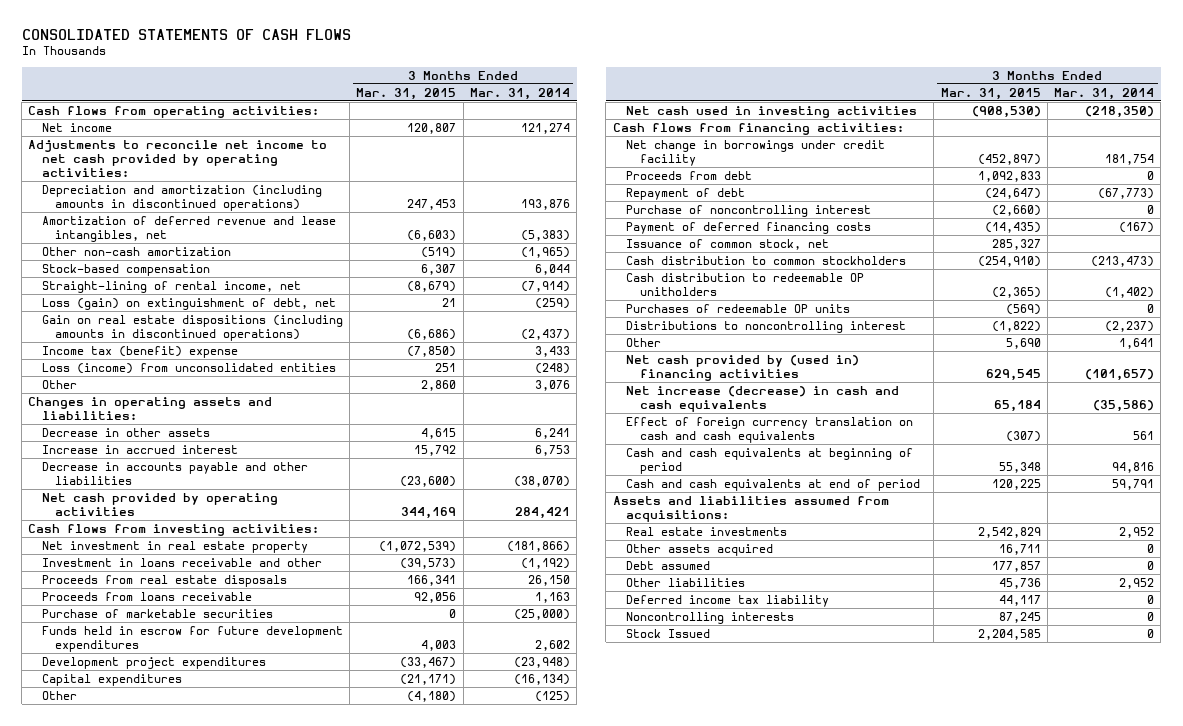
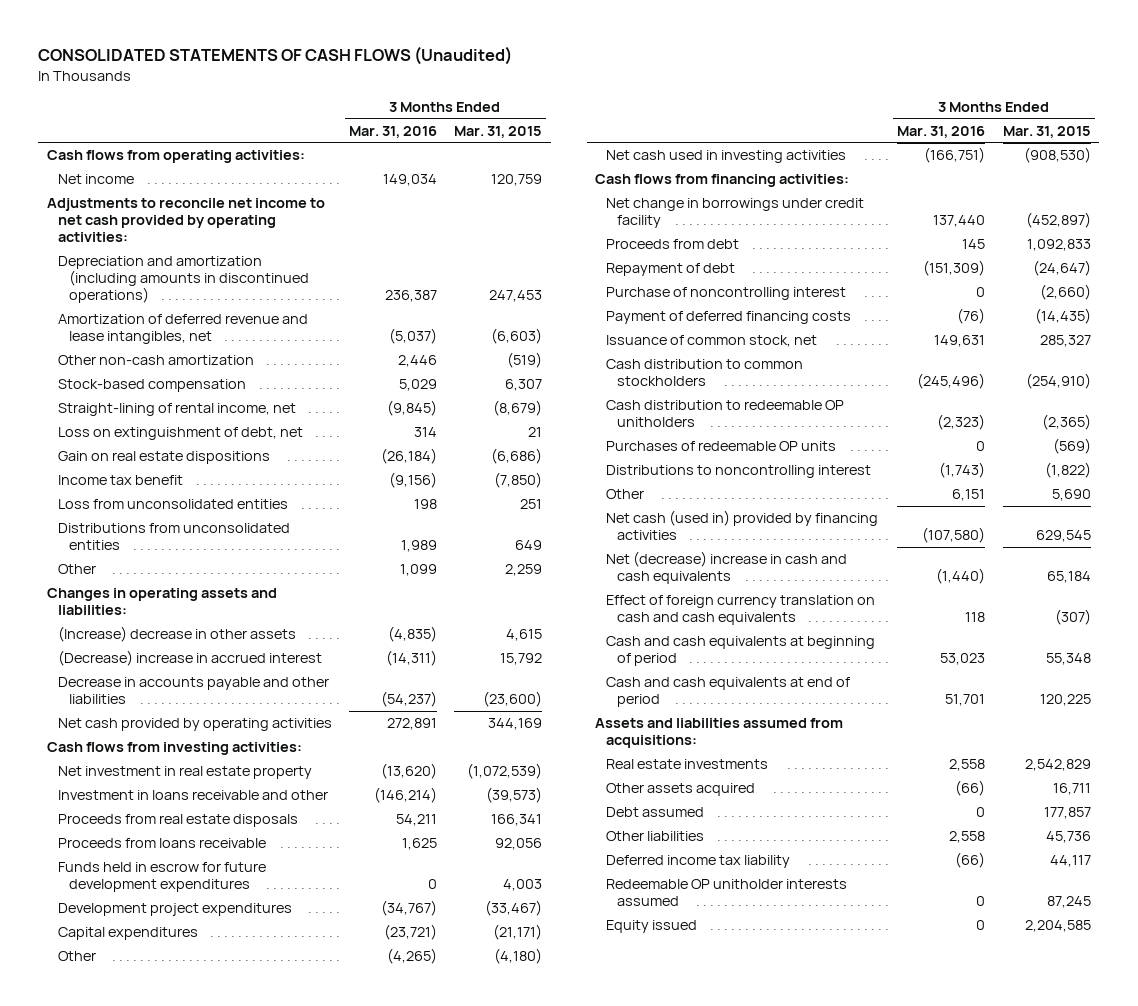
[21,28,351,40] CONSOLIDATED STATEMENTS OF CASH FLOWS -> [38,45,513,65] CONSOLIDATED STATEMENTS OF CASH FLOWS (Unaudited)
[469,87,570,100] Mar. 31, 2014 -> none
none -> [348,125,437,138] Mar. 31, 2016
[407,122,457,134] 120,807 -> [491,174,543,187] 120,759
[41,297,336,310] Loss (gain) on extinguishment of debt, net -> [57,427,303,441] Loss on extinguishment of debt, net
[41,314,343,341] Gain on real estate dispositions (including amounts in discontinued operations) -> [57,451,270,465] Gain on real estate dispositions
[41,345,238,358] Income tax (benefit) expense -> [57,475,183,486] Income tax benefit
[41,362,336,374] Loss (income) from unconsolidated entities -> [57,499,288,510] Loss from unconsolidated entities
none -> [57,523,290,551] Distributions from unconsolidated entities
[421,379,457,391] 2,860 -> [505,564,543,577] 2,259
[41,427,210,437] Decrease in other assets -> [57,626,296,643] (Increase) decrease in other assets
[41,444,238,454] Increase in accrued interest -> [57,650,322,667] (Decrease) increase in accrued interest
[41,608,273,618] Purchase of marketable securities -> none
[626,354,860,381] Net cash provided by (used in) financing activities -> [606,510,879,541] Net cash (used in) provided by financing activities
[626,385,900,412] Net increase (decrease) in cash and cash equivalents -> [606,551,848,585] Net (decrease) increase in cash and cash equivalents
[626,611,795,624] Noncontrolling interests -> [606,879,848,907] Redeemable OP unitholder interests assumed
[626,628,711,638] Stock Issued -> [606,920,698,934] Equity issued

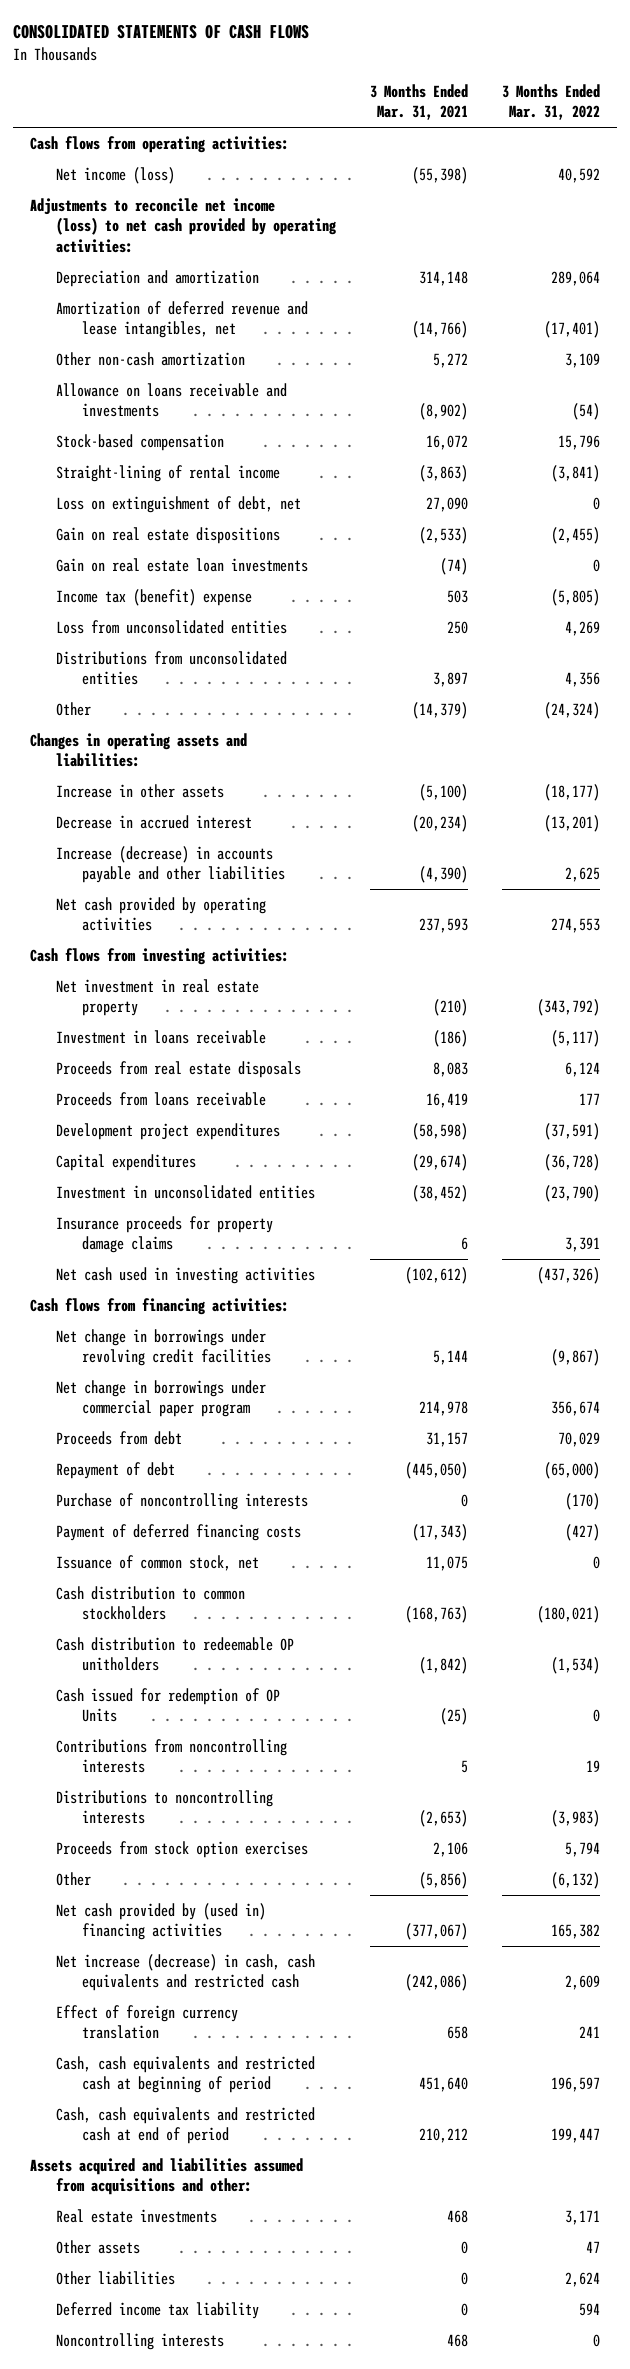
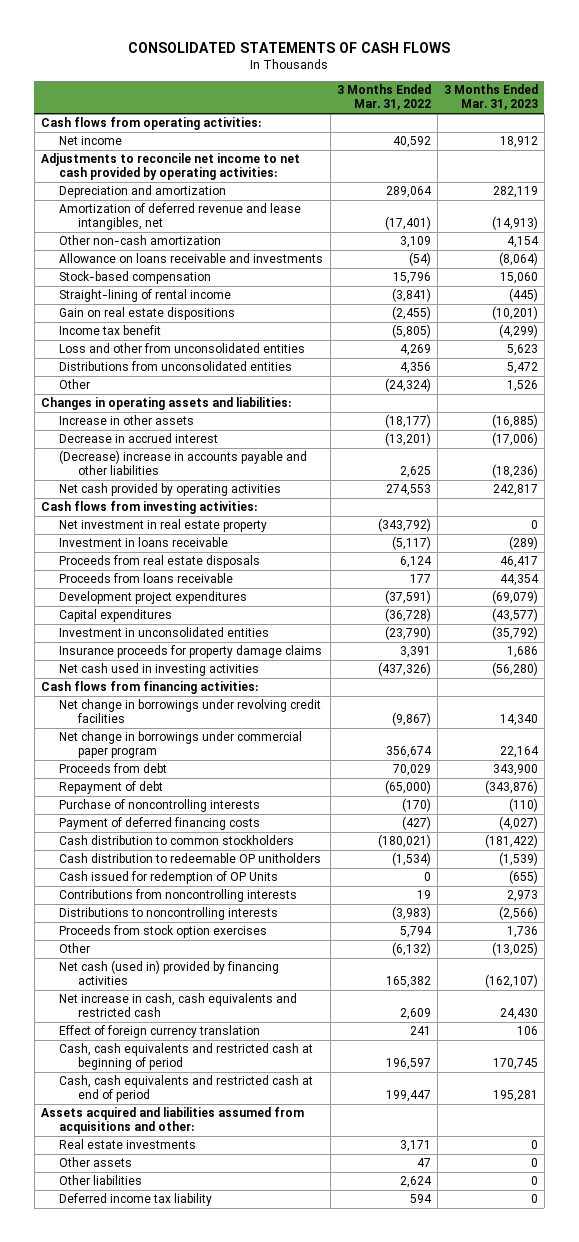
[369,83,468,121] 3 Months Ended Mar. 31, 2021 -> none
none -> [443,84,538,111] 3 Months Ended Mar. 31, 2023
[55,167,175,185] Net income (loss) -> [59,136,123,146] Net income
[30,198,337,253] Adjustments to reconcile net income (loss) to net cash provided by operating activities: -> [40,153,300,181] Adjustments to reconcile net income to net cash provided by operating activities:
[55,496,301,514] Loss on extinguishment of debt, net -> none
[55,558,308,573] Gain on real estate loan investments -> none
[55,589,252,607] Income tax (benefit) expense -> [59,325,162,336] Income tax benefit
[55,620,287,635] Loss from unconsolidated entities -> [59,343,306,354] Loss and other from unconsolidated entities
[55,846,285,884] Increase (decrease) in accounts payable and other liabilities -> [59,450,308,476] (Decrease) increase in accounts payable and other liabilities
[55,1555,259,1572] Issuance of common stock, net -> none
[55,1903,266,1941] Net cash provided by (used in) financing activities -> [59,960,280,986] Net cash (used in) provided by financing activities
[55,1954,315,1992] Net increase (decrease) in cash, cash equivalents and restricted cash -> [59,993,298,1018] Net increase in cash, cash equivalents and restricted cash
[55,2333,224,2351] Noncontrolling interests -> none

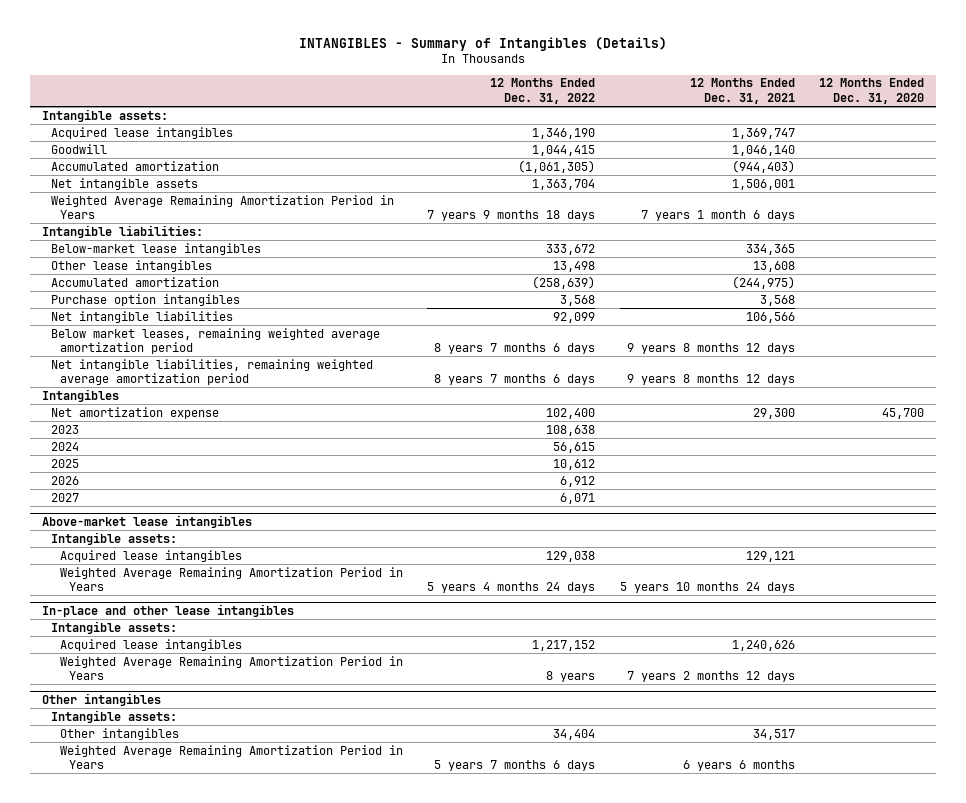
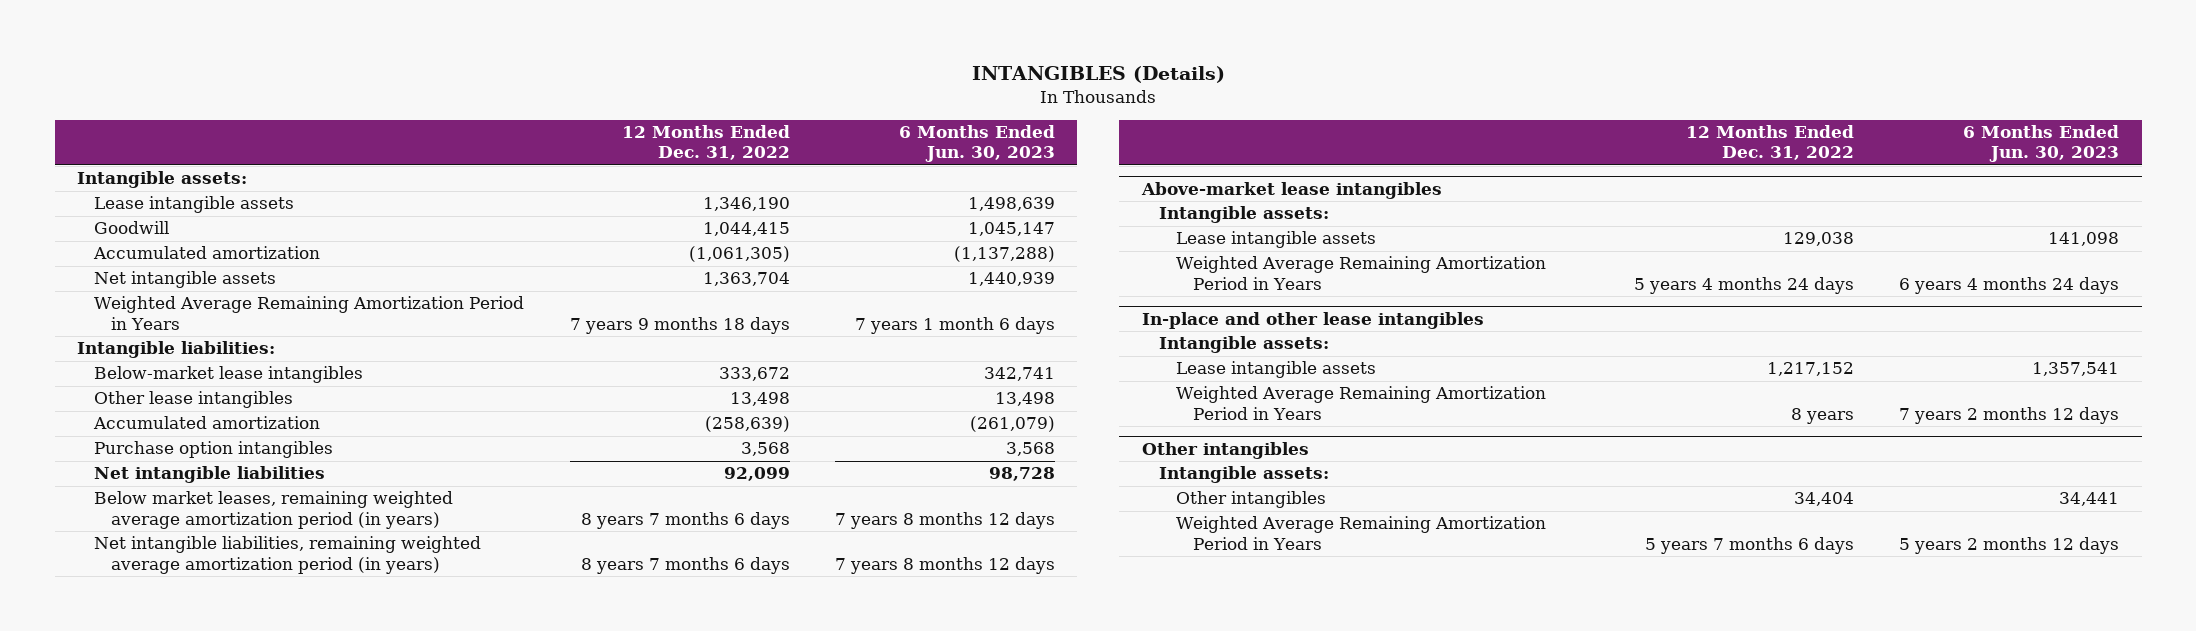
[298,36,667,51] INTANGIBLES - Summary of Intangibles (Details) -> [972,66,1226,84] INTANGIBLES (Details)
[689,78,795,104] 12 Months Ended Dec. 31, 2021 -> none
[818,78,924,104] 12 Months Ended Dec. 31, 2020 -> none
none -> [898,124,1055,163] 6 Months Ended Jun. 30, 2023
[51,126,234,139] Acquired lease intangibles -> [94,196,295,214] Lease intangible assets
[42,388,120,402] Intangibles -> none
[51,406,220,419] Net amortization expense -> none
[51,424,80,434] 2023 -> none
[51,441,80,451] 2024 -> none
[51,458,80,468] 2025 -> none
[51,475,80,485] 2026 -> none
[51,492,80,502] 2027 -> none
[51,327,381,354] Below market leases, remaining weighted average amortization period -> [94,491,454,529] Below market leases, remaining weighted average amortization period (in years)
[51,358,374,385] Net intangible liabilities, remaining weighted average amortization period -> [94,536,482,574] Net intangible liabilities, remaining weighted average amortization period (in years)
[60,549,243,562] Acquired lease intangibles -> [1175,231,1376,249] Lease intangible assets
[60,638,243,651] Acquired lease intangibles -> [1175,361,1376,379] Lease intangible assets

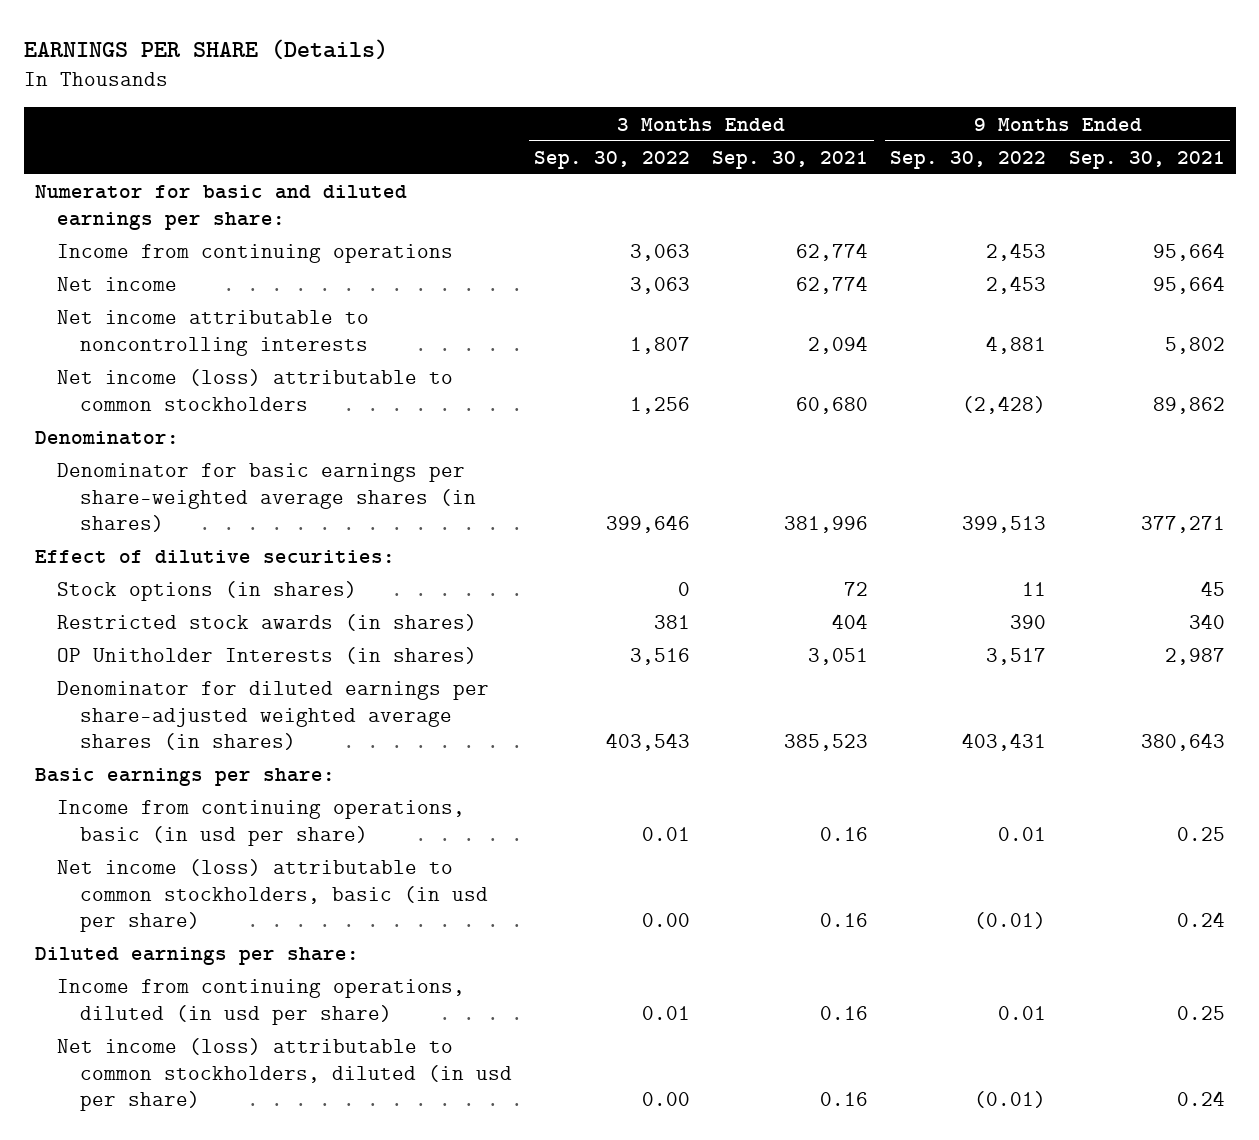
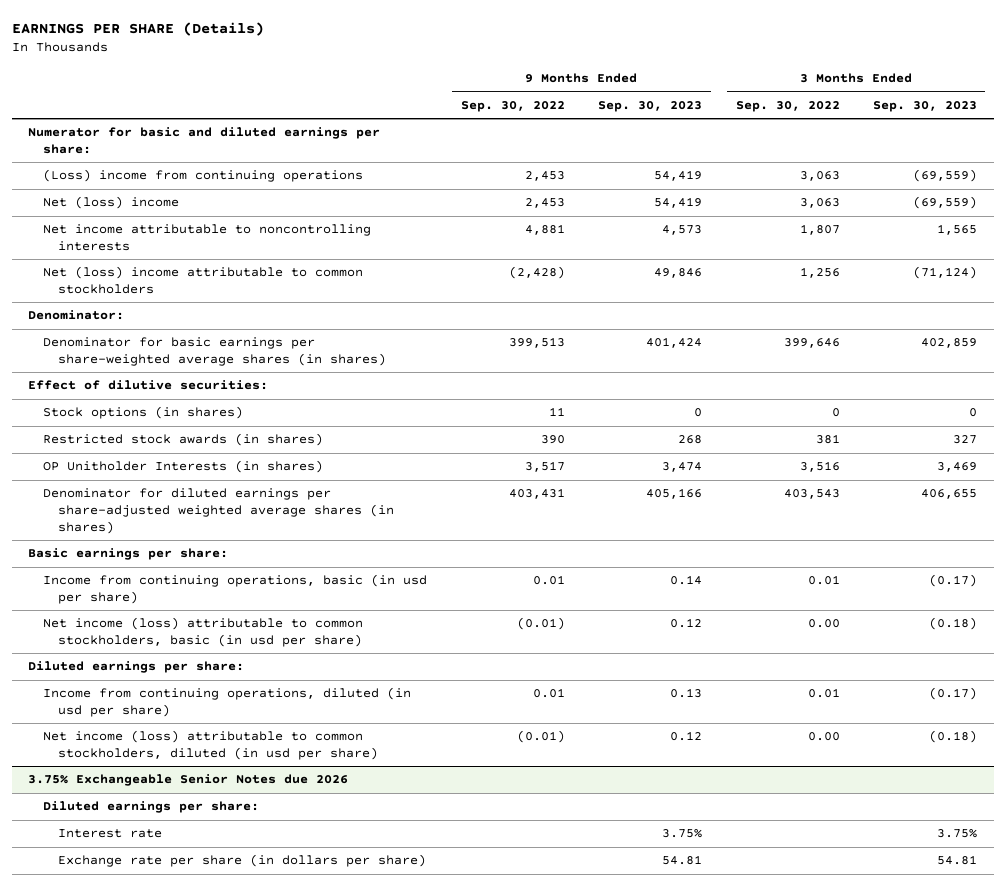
[712,150,869,169] Sep. 30, 2021 -> none
[1068,150,1225,169] Sep. 30, 2021 -> none
none -> [598,100,703,112] Sep. 30, 2023
none -> [873,100,978,112] Sep. 30, 2023
[57,244,454,264] Income from continuing operations -> [43,169,364,183] (Loss) income from continuing operations
[57,277,178,292] Net income -> [43,196,180,210] Net (loss) income
[57,369,454,411] Net income (loss) attributable to common stockholders -> [43,266,364,295] Net (loss) income attributable to common stockholders
none -> [28,774,349,787] 3.75% Exchangeable Senior Notes due 2026
none -> [43,801,260,814] Diluted earnings per share:
none -> [58,829,163,839] Interest rate
none -> [58,854,427,868] Exchange rate per share (in dollars per share)

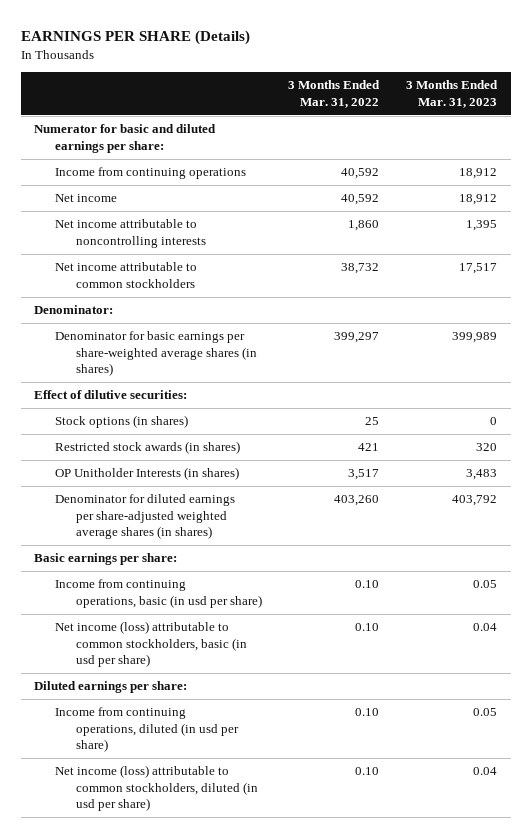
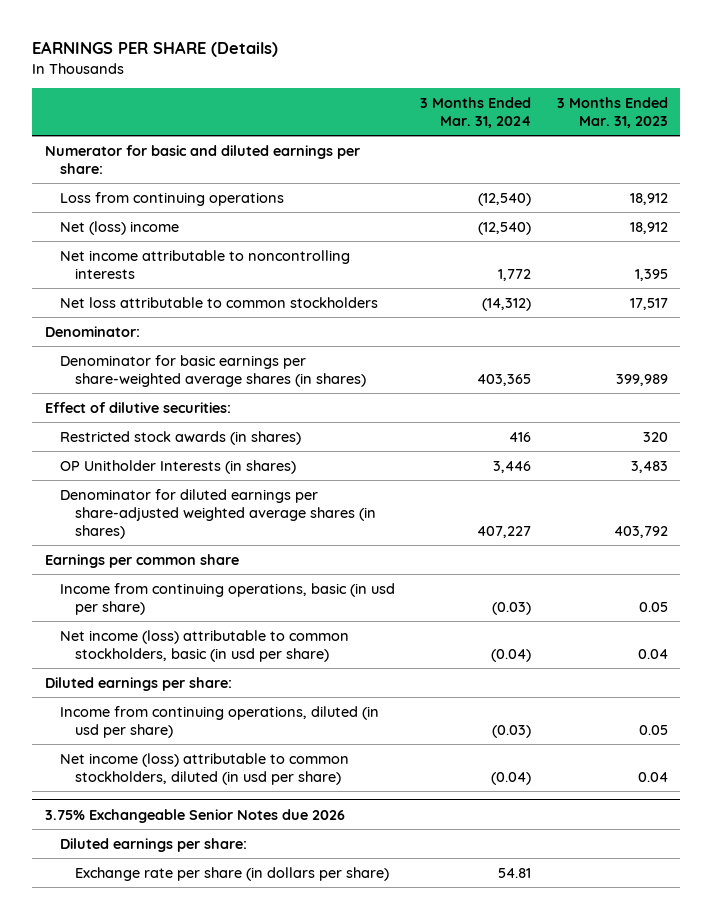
[288,80,381,108] 3 Months Ended Mar. 31, 2022 -> none
none -> [420,96,532,128] 3 Months Ended Mar. 31, 2024
[54,167,246,180] Income from continuing operations -> [59,191,284,206] Loss from continuing operations
[54,194,117,203] Net income -> [59,220,179,235] Net (loss) income
[54,262,197,288] Net income attributable to common stockholders -> [59,296,378,308] Net loss attributable to common stockholders
[54,415,188,429] Stock options (in shares) -> none
[34,553,178,566] Basic earnings per share: -> [44,553,239,568] Earnings per common share
none -> [44,808,345,823] 3.75% Exchangeable Senior Notes due 2026
none -> [59,837,247,852] Diluted earnings per share:
none -> [74,866,389,881] Exchange rate per share (in dollars per share)

